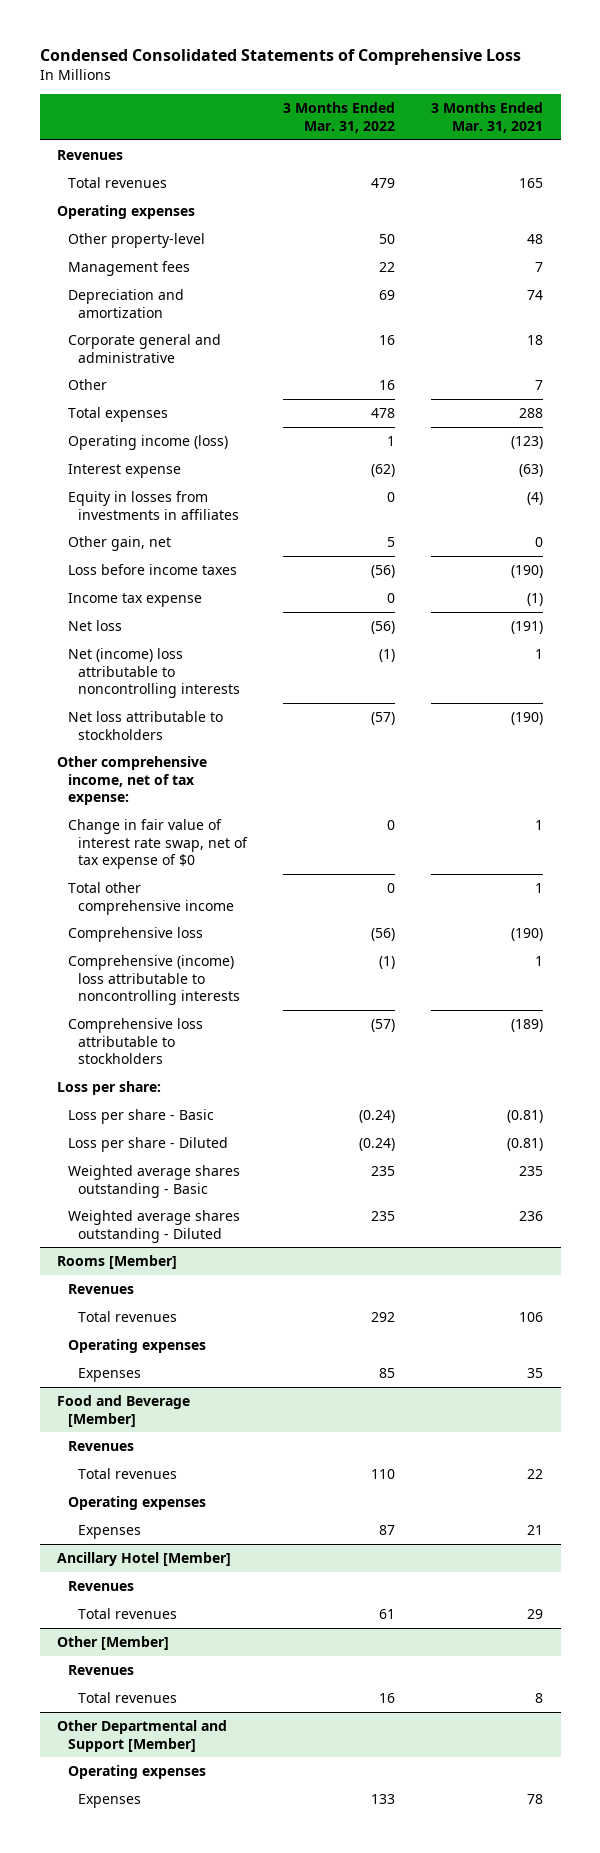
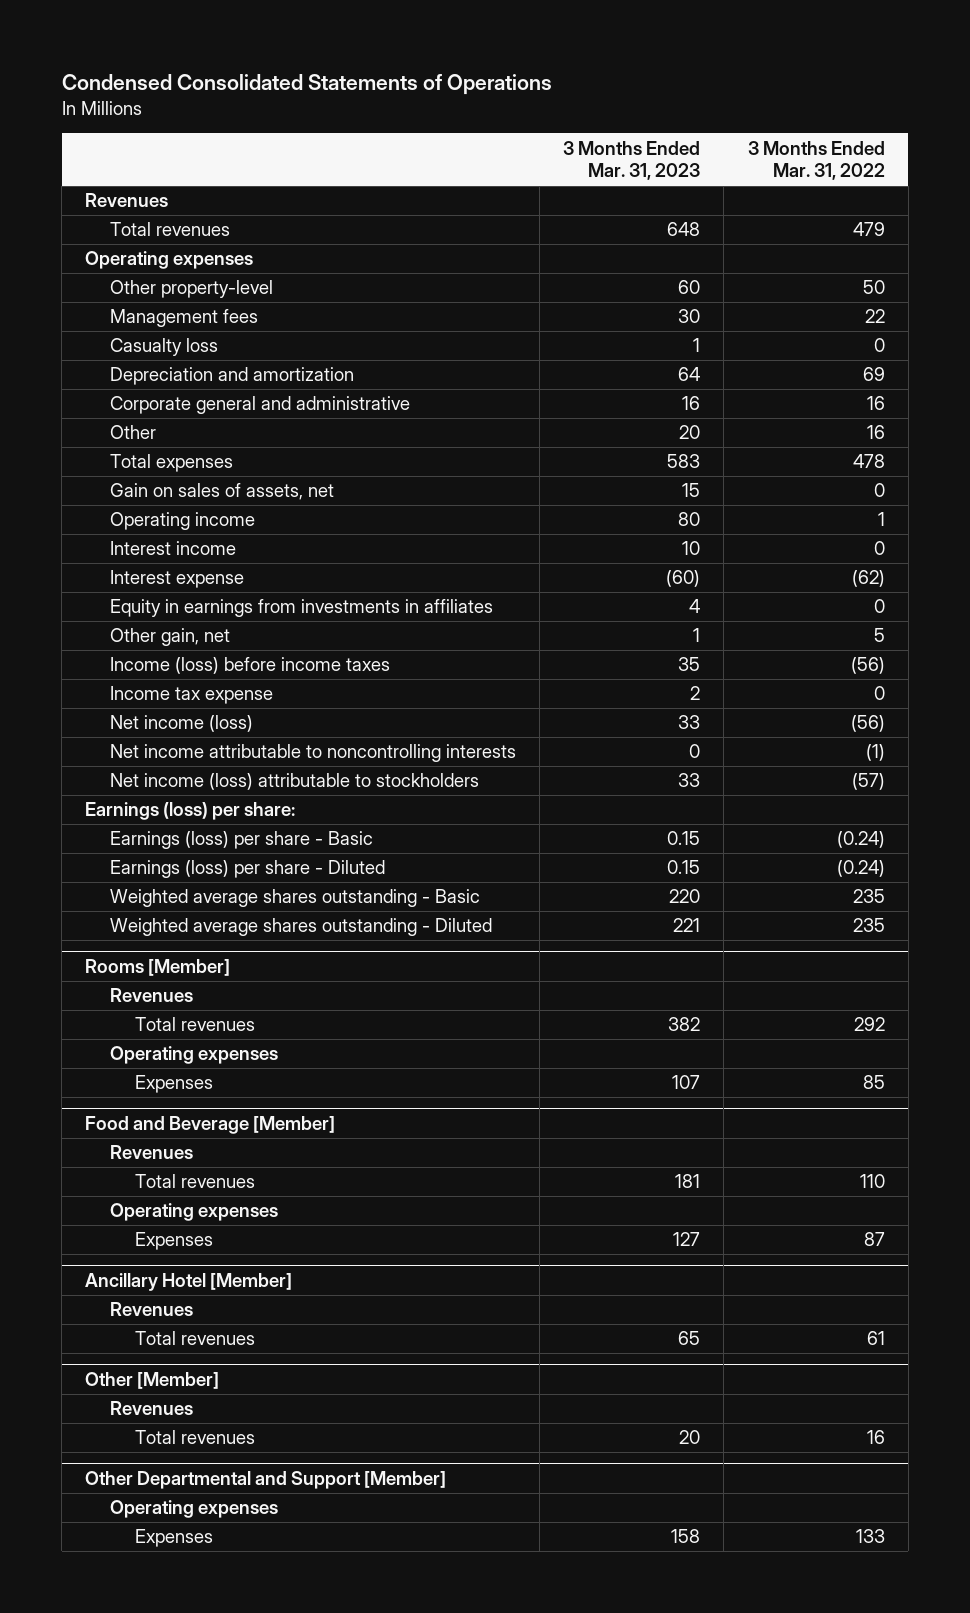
[39,49,521,66] Condensed Consolidated Statements of Comprehensive Loss -> [61,74,552,96] Condensed Consolidated Statements of Operations
[430,102,543,133] 3 Months Ended Mar. 31, 2021 -> none
none -> [563,140,701,181] 3 Months Ended Mar. 31, 2023
none -> [110,338,219,357] Casualty loss
none -> [110,483,335,501] Gain on sales of assets, net
[67,434,228,450] Operating income (loss) -> [110,512,256,531] Operating income
none -> [110,541,237,556] Interest income
[67,490,240,520] Equity in losses from investments in affiliates -> [110,599,494,618] Equity in earnings from investments in affiliates
[67,563,237,575] Loss before income taxes -> [110,657,391,675] Income (loss) before income taxes
[57,755,208,806] Other comprehensive income, net of tax expense: -> none
[67,818,249,870] Change in fair value of interest rate swap, net of tax expense of $0 -> none
[67,881,235,915] Total other comprehensive income -> none
[67,926,203,942] Comprehensive loss -> none
[67,954,241,1006] Comprehensive (income) loss attributable to noncontrolling interests -> none
[67,1017,203,1065] Comprehensive loss attributable to stockholders -> none
[67,619,122,631] Net loss -> [110,715,254,733] Net income (loss)
[67,647,241,699] Net (income) loss attributable to noncontrolling interests -> [110,744,517,763] Net income attributable to noncontrolling interests
[67,710,223,740] Net loss attributable to stockholders -> [110,773,480,791] Net income (loss) attributable to stockholders
[57,1080,162,1095] Loss per share: -> [85,802,296,821] Earnings (loss) per share:
[67,1108,214,1124] Loss per share - Basic -> [110,831,374,850] Earnings (loss) per share - Basic
[67,1136,228,1152] Loss per share - Diluted -> [110,860,386,879] Earnings (loss) per share - Diluted

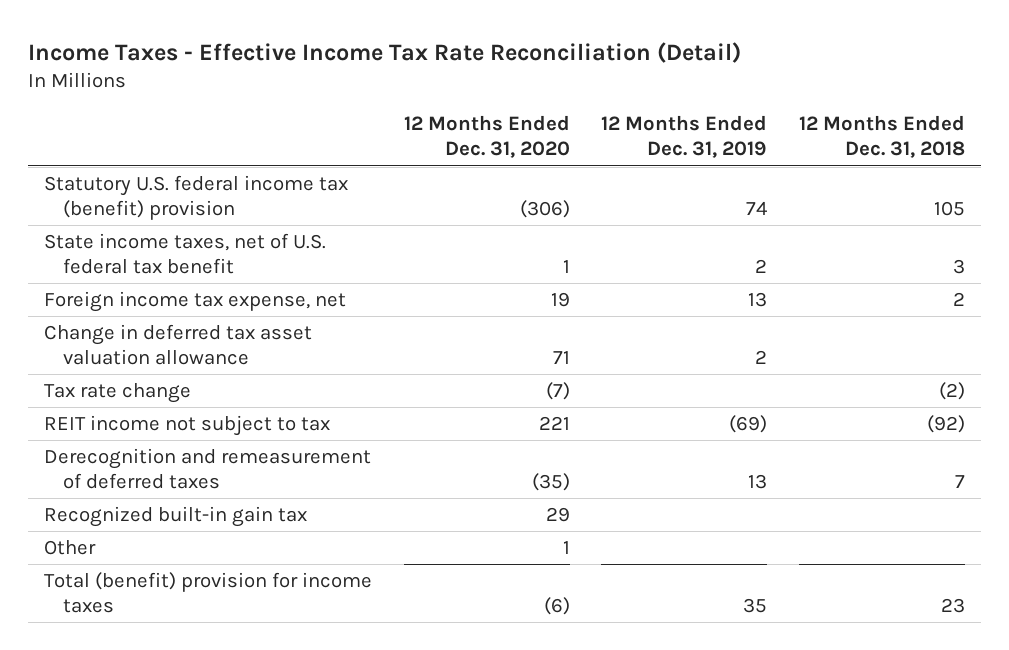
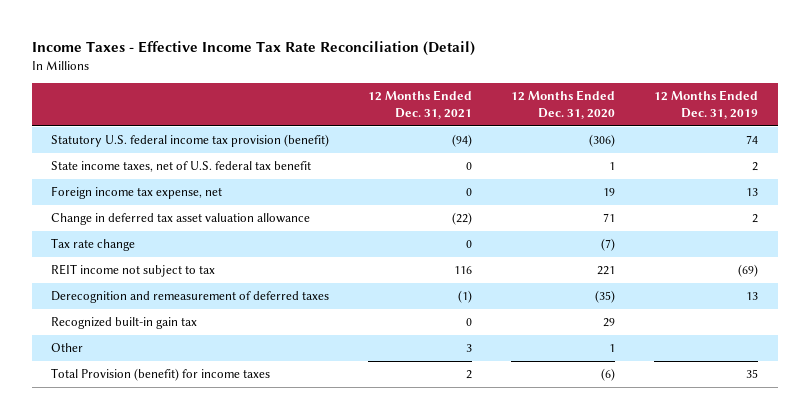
[799,115,966,159] 12 Months Ended Dec. 31, 2018 -> none
none -> [368,90,473,119] 12 Months Ended Dec. 31, 2021
[44,174,349,220] Statutory U.S. federal income tax (benefit) provision -> [51,134,330,148] Statutory U.S. federal income tax provision (benefit)
[44,571,373,613] Total (benefit) provision for income taxes -> [51,368,271,382] Total Provision (benefit) for income taxes

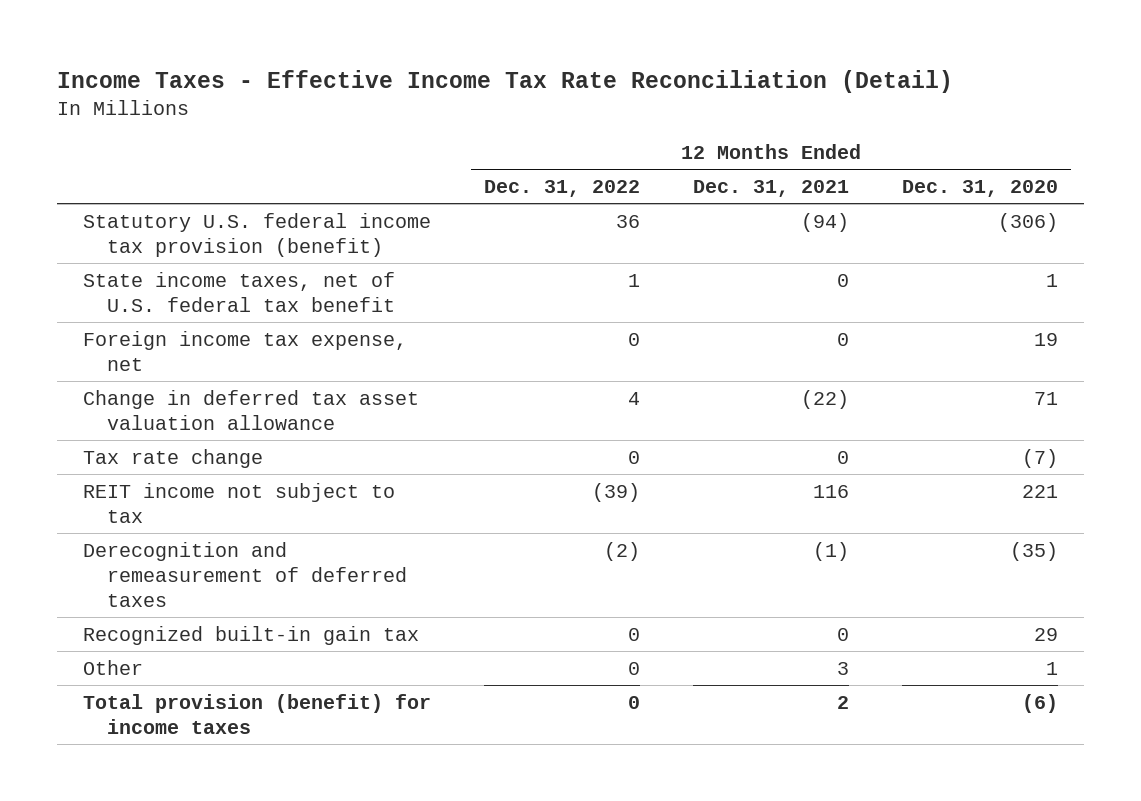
[654,90,759,119] 12 Months Ended Dec. 31, 2019 -> none
none -> [484,180,641,198] Dec. 31, 2022
[51,368,271,382] Total Provision (benefit) for income taxes -> [83,693,432,734] Total provision (benefit) for income taxes

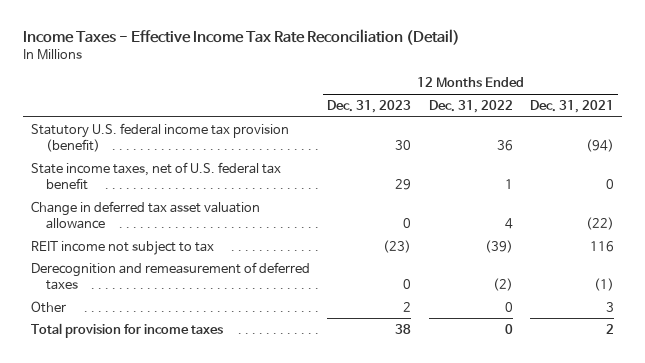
[901,180,1058,198] Dec. 31, 2020 -> none
none -> [327,99,412,113] Dec. 31, 2023
[83,330,408,371] Foreign income tax expense, net -> none
[83,448,264,468] Tax rate change -> none
[83,625,420,645] Recognized built-in gain tax -> none
[83,693,432,734] Total provision (benefit) for income taxes -> [31,322,224,338] Total provision for income taxes

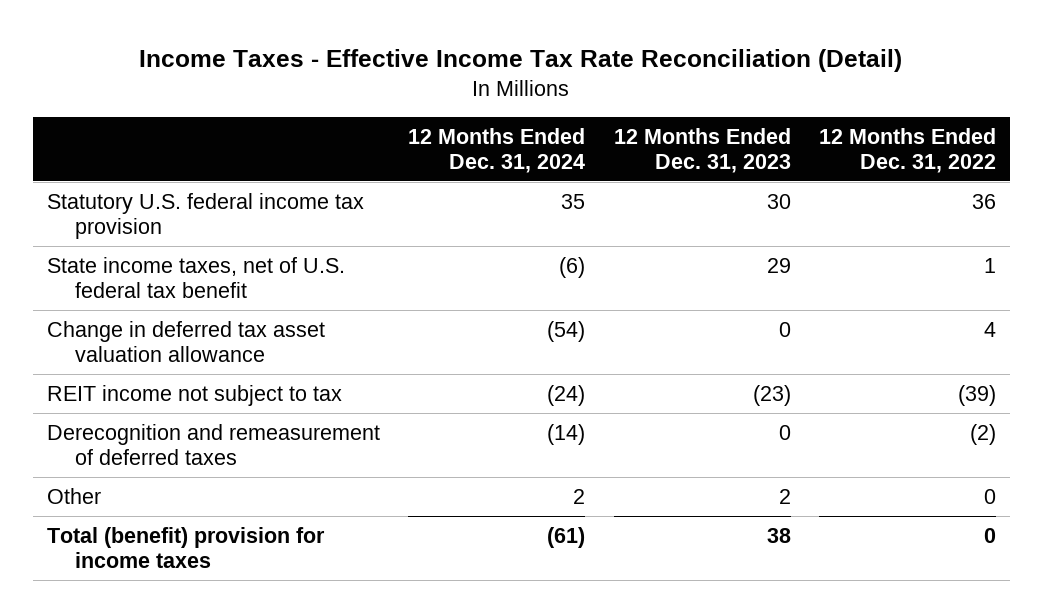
[529,99,614,113] Dec. 31, 2021 -> none
none -> [408,127,586,173] 12 Months Ended Dec. 31, 2024
[31,122,290,152] Statutory U.S. federal income tax provision (benefit) -> [47,192,365,239] Statutory U.S. federal income tax provision
[31,322,224,338] Total provision for income taxes -> [47,526,326,568] Total (benefit) provision for income taxes

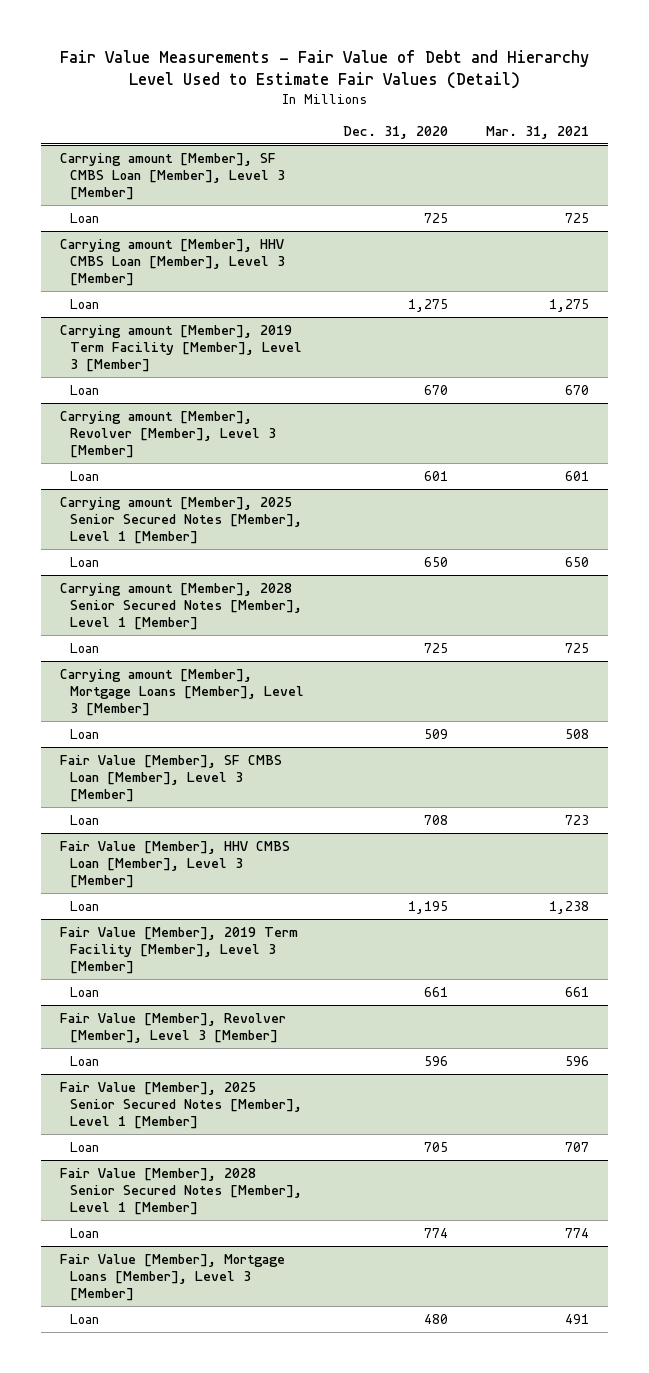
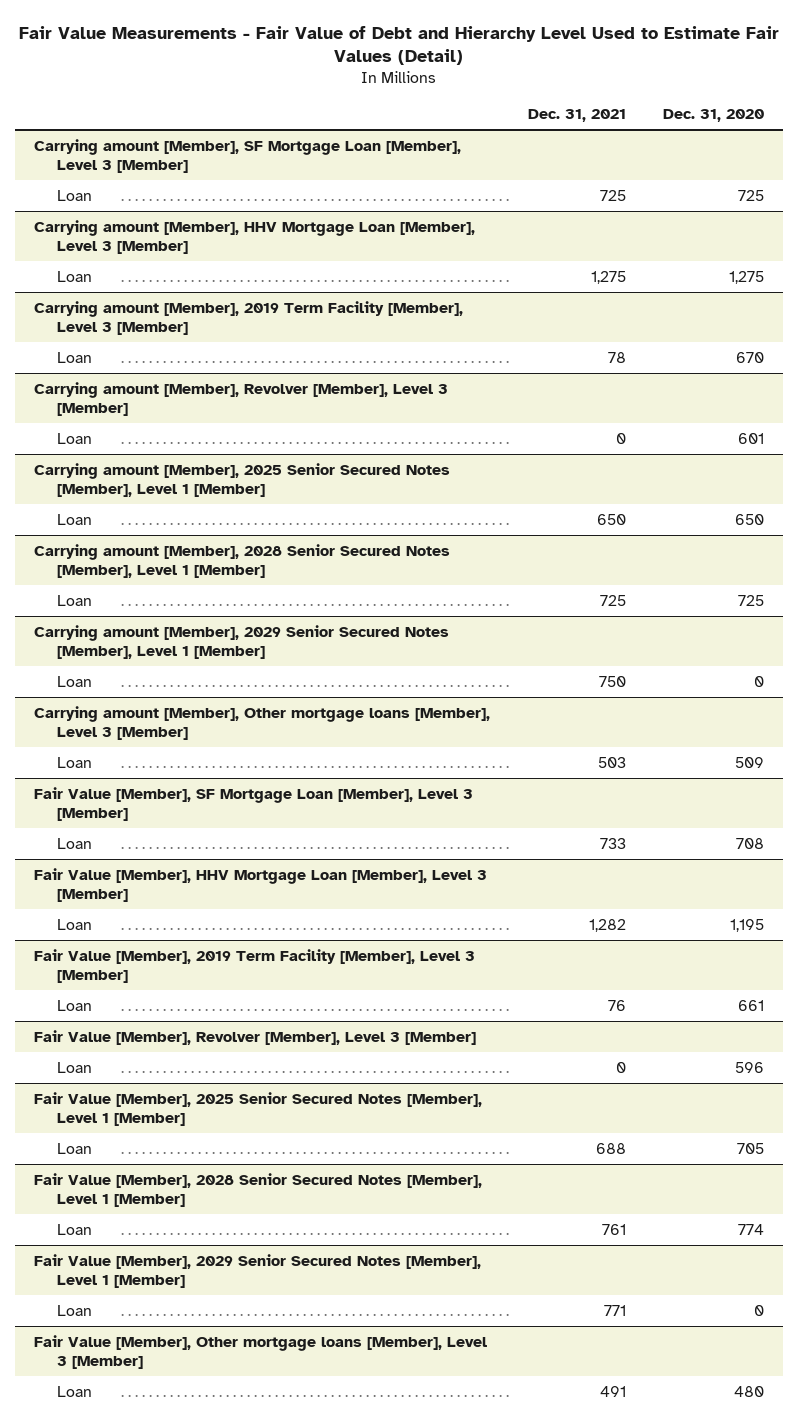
[486,125,590,139] Mar. 31, 2021 -> none
none -> [527,108,626,122] Dec. 31, 2021
[60,152,286,201] Carrying amount [Member], SF CMBS Loan [Member], Level 3 [Member] -> [33,138,461,174] Carrying amount [Member], SF Mortgage Loan [Member], Level 3 [Member]
[60,238,286,287] Carrying amount [Member], HHV CMBS Loan [Member], Level 3 [Member] -> [33,219,475,255] Carrying amount [Member], HHV Mortgage Loan [Member], Level 3 [Member]
none -> [33,624,449,660] Carrying amount [Member], 2029 Senior Secured Notes [Member], Level 1 [Member]
none -> [57,675,93,687] Loan
[60,668,305,717] Carrying amount [Member], Mortgage Loans [Member], Level 3 [Member] -> [33,705,490,741] Carrying amount [Member], Other mortgage loans [Member], Level 3 [Member]
[60,754,283,803] Fair Value [Member], SF CMBS Loan [Member], Level 3 [Member] -> [33,786,473,822] Fair Value [Member], SF Mortgage Loan [Member], Level 3 [Member]
[60,840,291,889] Fair Value [Member], HHV CMBS Loan [Member], Level 3 [Member] -> [33,867,487,903] Fair Value [Member], HHV Mortgage Loan [Member], Level 3 [Member]
none -> [33,1253,481,1289] Fair Value [Member], 2029 Senior Secured Notes [Member], Level 1 [Member]
none -> [57,1304,93,1316] Loan
[60,1253,286,1302] Fair Value [Member], Mortgage Loans [Member], Level 3 [Member] -> [33,1334,487,1370] Fair Value [Member], Other mortgage loans [Member], Level 3 [Member]

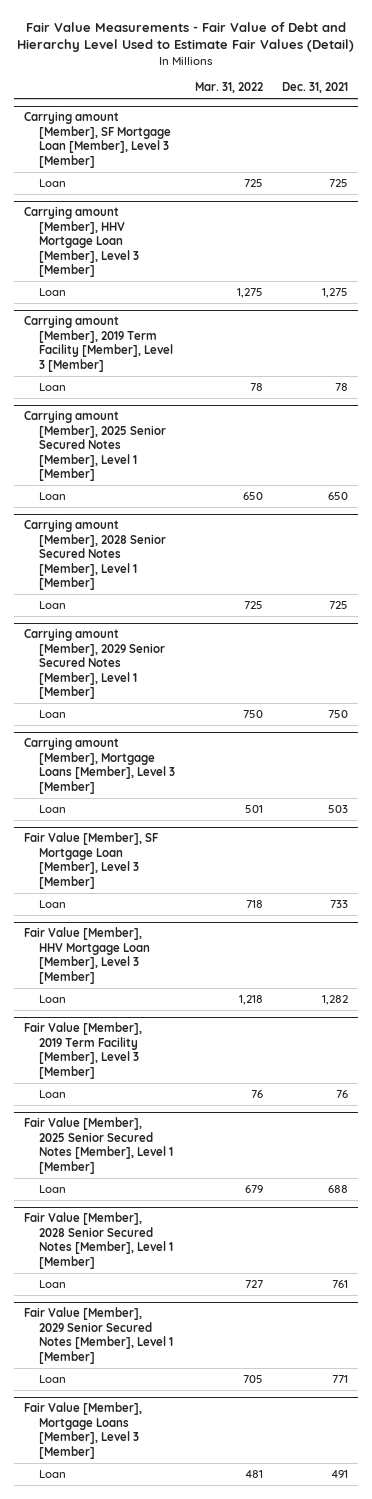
[663,108,765,122] Dec. 31, 2020 -> none
none -> [194,82,263,94] Mar. 31, 2022
[33,381,448,417] Carrying amount [Member], Revolver [Member], Level 3 [Member] -> none
[57,432,93,444] Loan -> none
[33,705,490,741] Carrying amount [Member], Other mortgage loans [Member], Level 3 [Member] -> [23,737,175,794] Carrying amount [Member], Mortgage Loans [Member], Level 3 [Member]
[33,1029,476,1045] Fair Value [Member], Revolver [Member], Level 3 [Member] -> none
[57,1061,93,1073] Loan -> none
[33,1334,487,1370] Fair Value [Member], Other mortgage loans [Member], Level 3 [Member] -> [23,1402,142,1459] Fair Value [Member], Mortgage Loans [Member], Level 3 [Member]

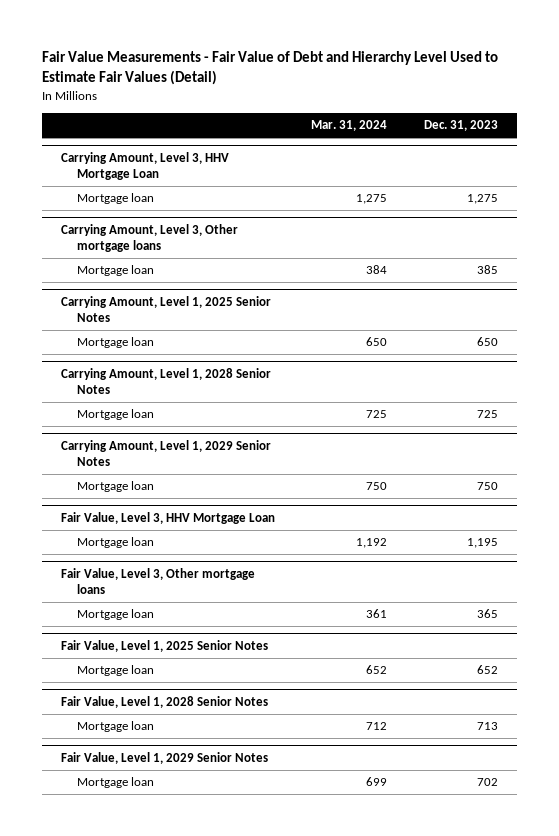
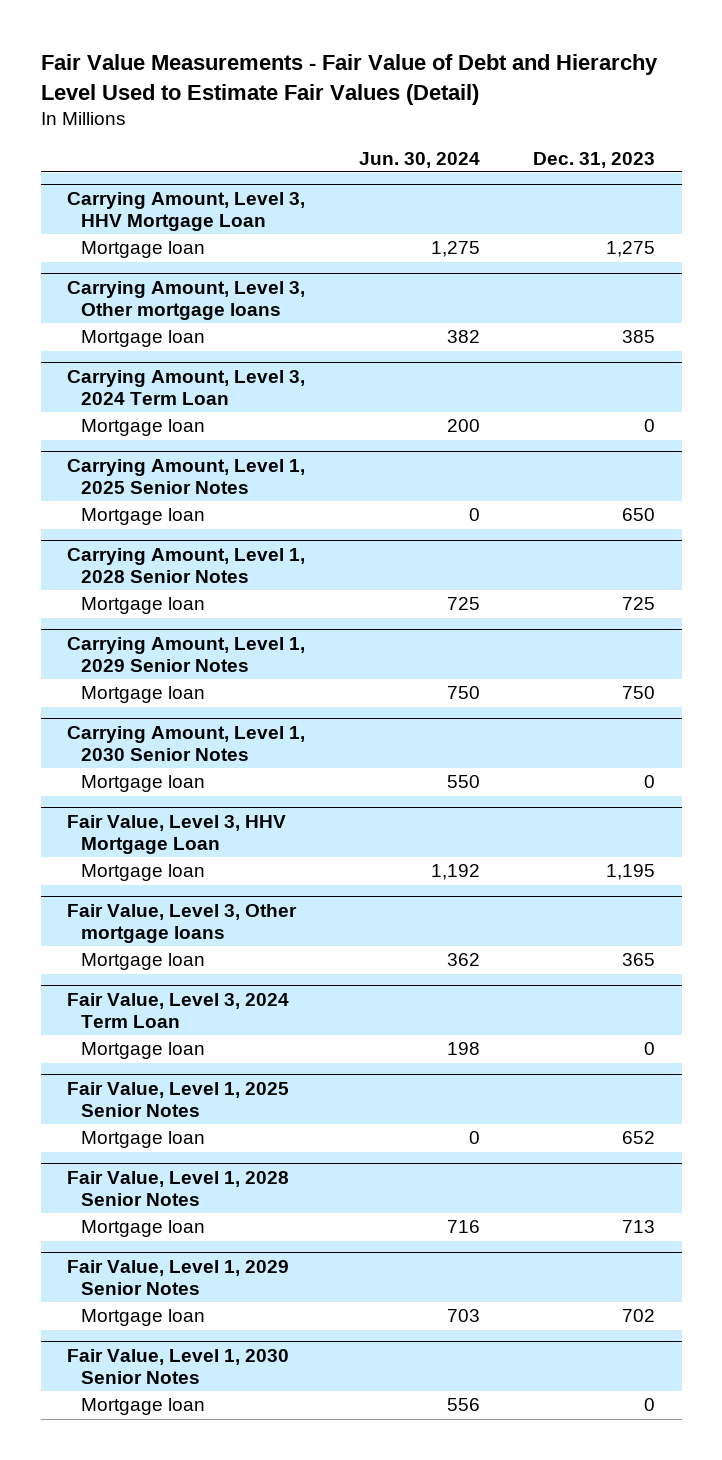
[311,120,388,132] Mar. 31, 2024 -> none
none -> [358,151,480,168] Jun. 30, 2024
none -> [67,369,306,406] Carrying Amount, Level 3, 2024 Term Loan
none -> [81,419,206,437] Mortgage loan
none -> [67,725,306,762] Carrying Amount, Level 1, 2030 Senior Notes
none -> [81,775,206,793] Mortgage loan
none -> [67,992,290,1029] Fair Value, Level 3, 2024 Term Loan
none -> [81,1042,206,1060] Mortgage loan
none -> [67,1348,290,1385] Fair Value, Level 1, 2030 Senior Notes
none -> [81,1398,206,1416] Mortgage loan

